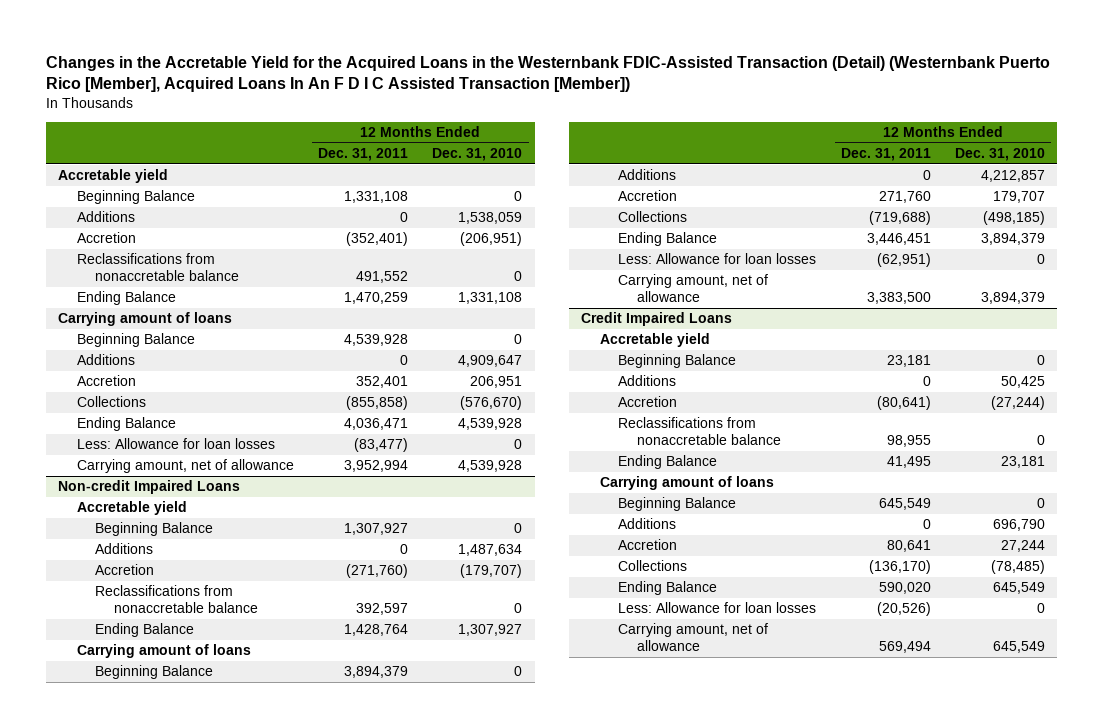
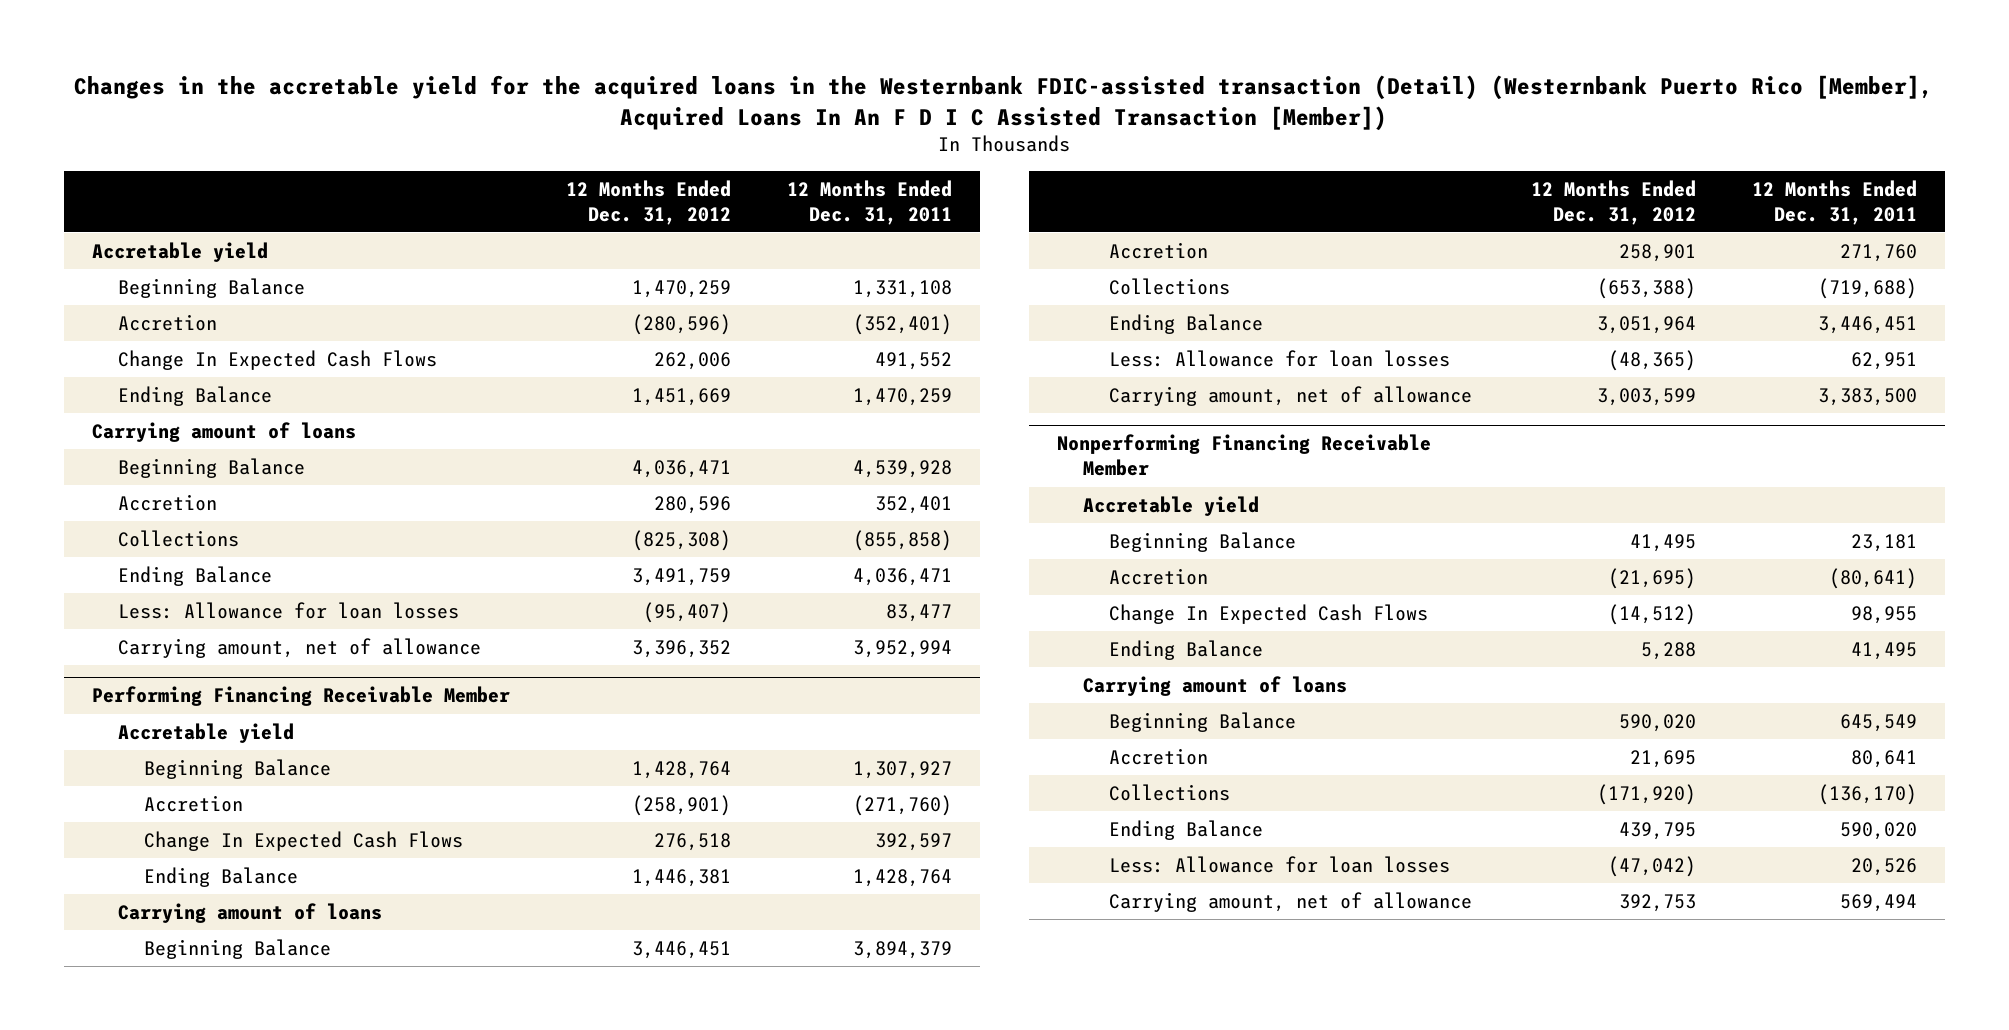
[46,55,1051,93] Changes in the Accretable Yield for the Acquired Loans in the Westernbank FDIC-Assisted Transaction (Detail) (Westernbank Puerto Rico [Member], Acquired Loans In An F D I C Assisted Transaction [Member]) -> [74,75,1934,131] Changes in the accretable yield for the acquired loans in the Westernbank FDIC-assisted transaction (Detail) (Westernbank Puerto Rico [Member], Acquired Loans In An F D I C Assisted Transaction [Member])
[432,148,523,162] Dec. 31, 2010 -> none
none -> [565,179,731,225] 12 Months Ended Dec. 31, 2012
[76,211,135,223] Additions -> none
[76,253,240,282] Reclassifications from nonaccretable balance -> [117,349,437,370] Change In Expected Cash Flows
[76,354,135,366] Additions -> none
[354,438,409,453] (83,477) -> [885,603,952,622] 83,477
[58,480,241,495] Non-credit Impaired Loans -> none
none -> [91,686,510,707] Performing Financing Receivable Member
[95,543,154,555] Additions -> none
[95,585,258,614] Reclassifications from nonaccretable balance -> [143,830,463,851] Change In Expected Cash Flows
[618,169,677,181] Additions -> none
[877,253,932,268] (62,951) -> [1850,351,1917,370] 62,951
[581,312,733,327] Credit Impaired Loans -> none
none -> [1056,434,1431,477] Nonperforming Financing Receivable Member
[618,375,677,387] Additions -> none
[618,417,781,446] Reclassifications from nonaccretable balance -> [1108,603,1428,624] Change In Expected Cash Flows
[618,518,677,530] Additions -> none
[877,602,932,617] (20,526) -> [1850,857,1917,876] 20,526

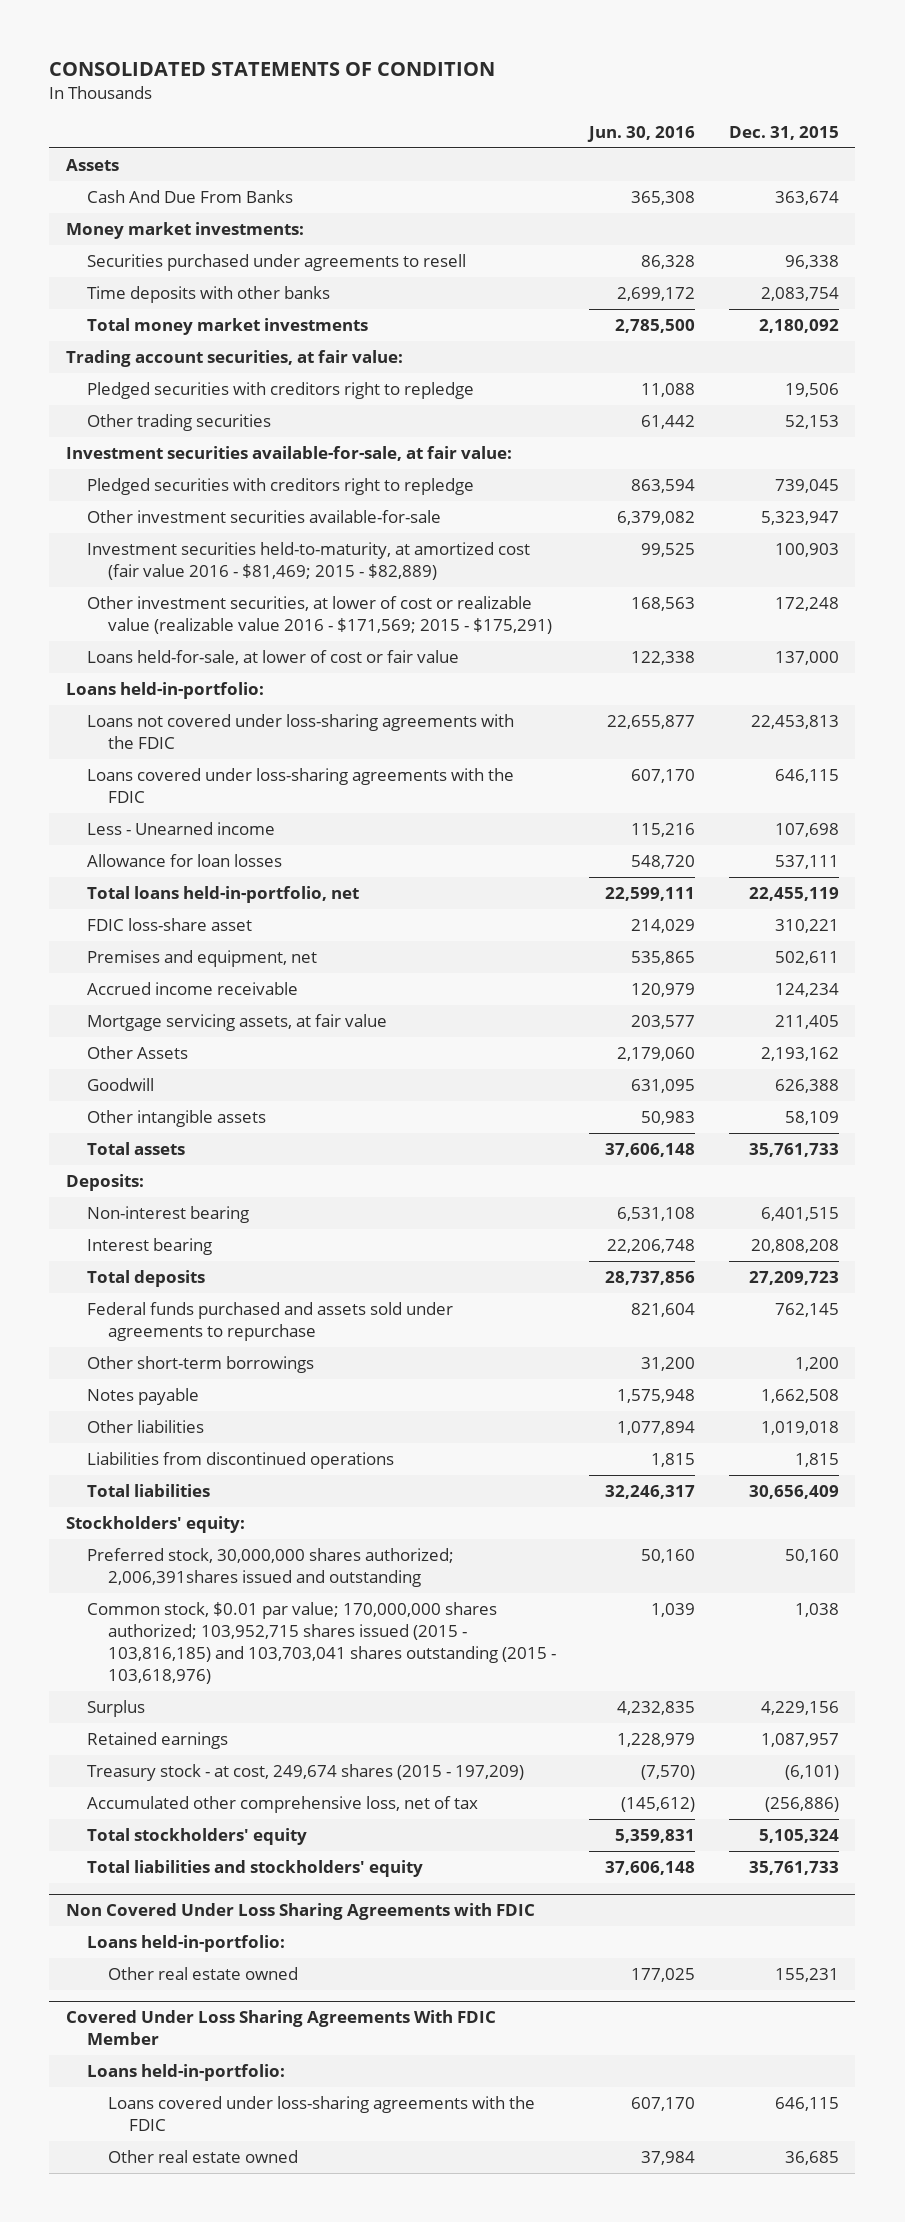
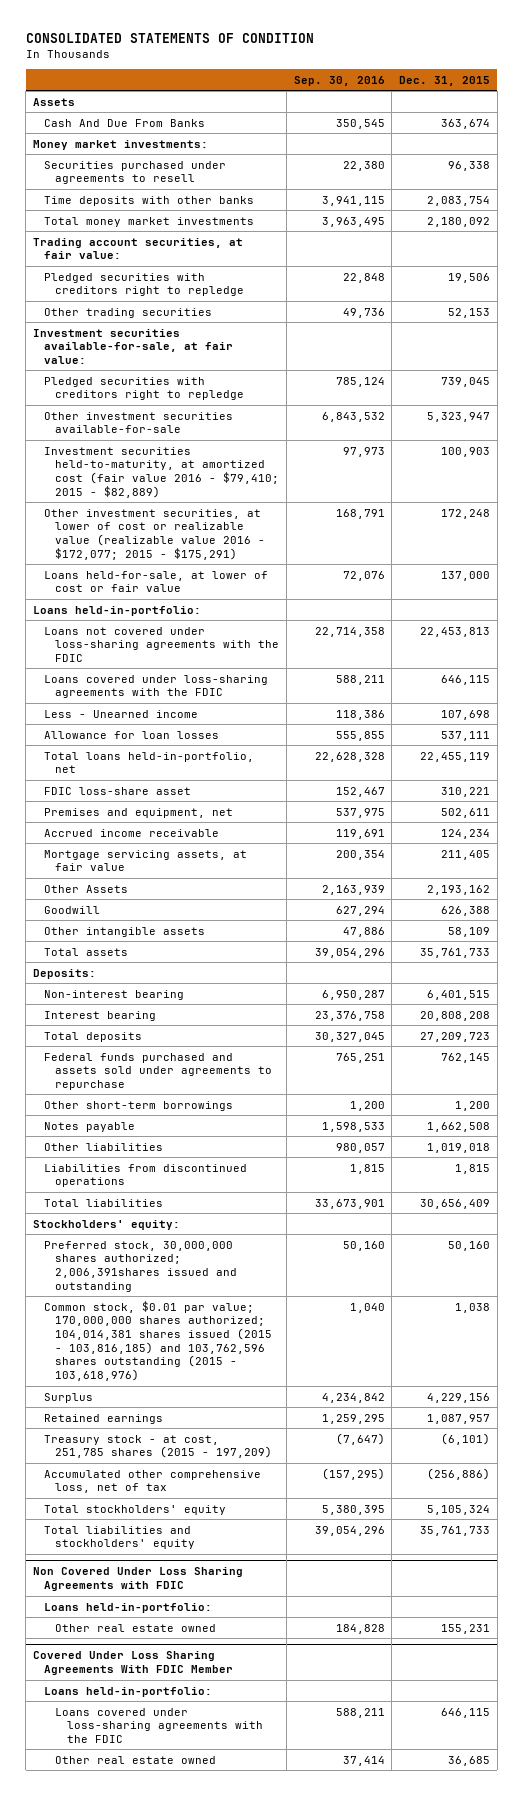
[587,126,696,143] Jun. 30, 2016 -> none
none -> [293,75,385,86] Sep. 30, 2016
[86,541,530,581] Investment securities held-to-maturity, at amortized cost (fair value 2016 - $81,469; 2015 - $82,889) -> [44,446,280,498] Investment securities held-to-maturity, at amortized cost (fair value 2016 - $79,410; 2015 - $82,889)
[86,595,552,635] Other investment securities, at lower of cost or realizable value (realizable value 2016 - $171,569; 2015 - $175,291) -> [44,508,266,560] Other investment securities, at lower of cost or realizable value (realizable value 2016 - $172,077; 2015 - $175,291)
[86,1601,556,1685] Common stock, $0.01 par value; 170,000,000 shares authorized; 103,952,715 shares issued (2015 - 103,816,185) and 103,703,041 shares outstanding (2015 - 103,618,976) -> [44,1300,273,1382] Common stock, $0.01 par value; 170,000,000 shares authorized; 104,014,381 shares issued (2015 - 103,816,185) and 103,762,596 shares outstanding (2015 - 103,618,976)
[86,1763,524,1781] Treasury stock - at cost, 249,674 shares (2015 - 197,209) -> [44,1434,273,1459] Treasury stock - at cost, 251,785 shares (2015 - 197,209)

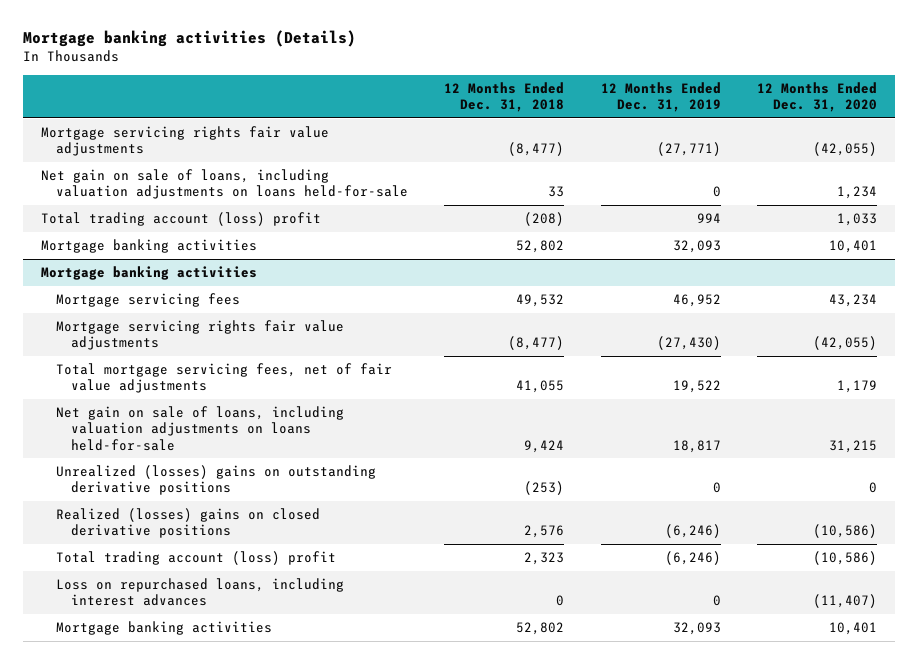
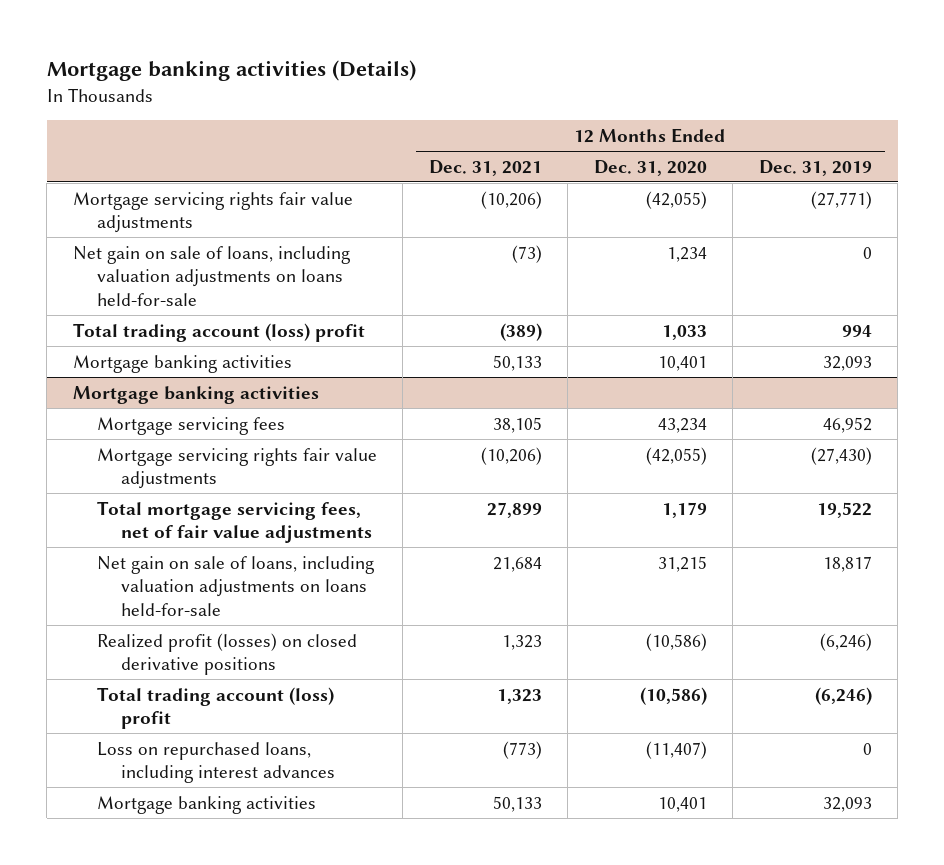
[444,81,565,113] 12 Months Ended Dec. 31, 2018 -> none
none -> [428,159,542,176] Dec. 31, 2021
[56,465,377,496] Unrealized (losses) gains on outstanding derivative positions -> none
[56,508,321,539] Realized (losses) gains on closed derivative positions -> [96,632,357,676] Realized profit (losses) on closed derivative positions

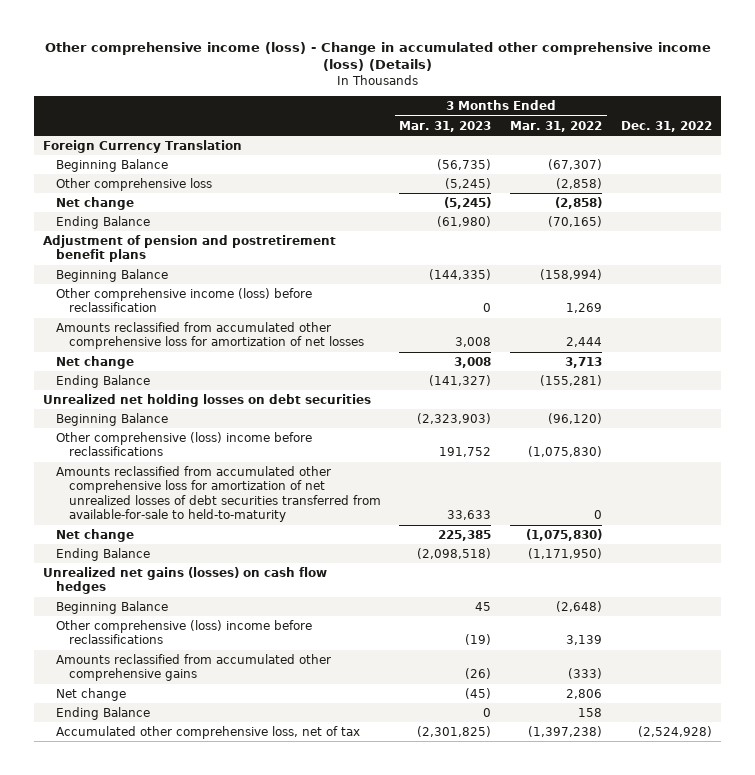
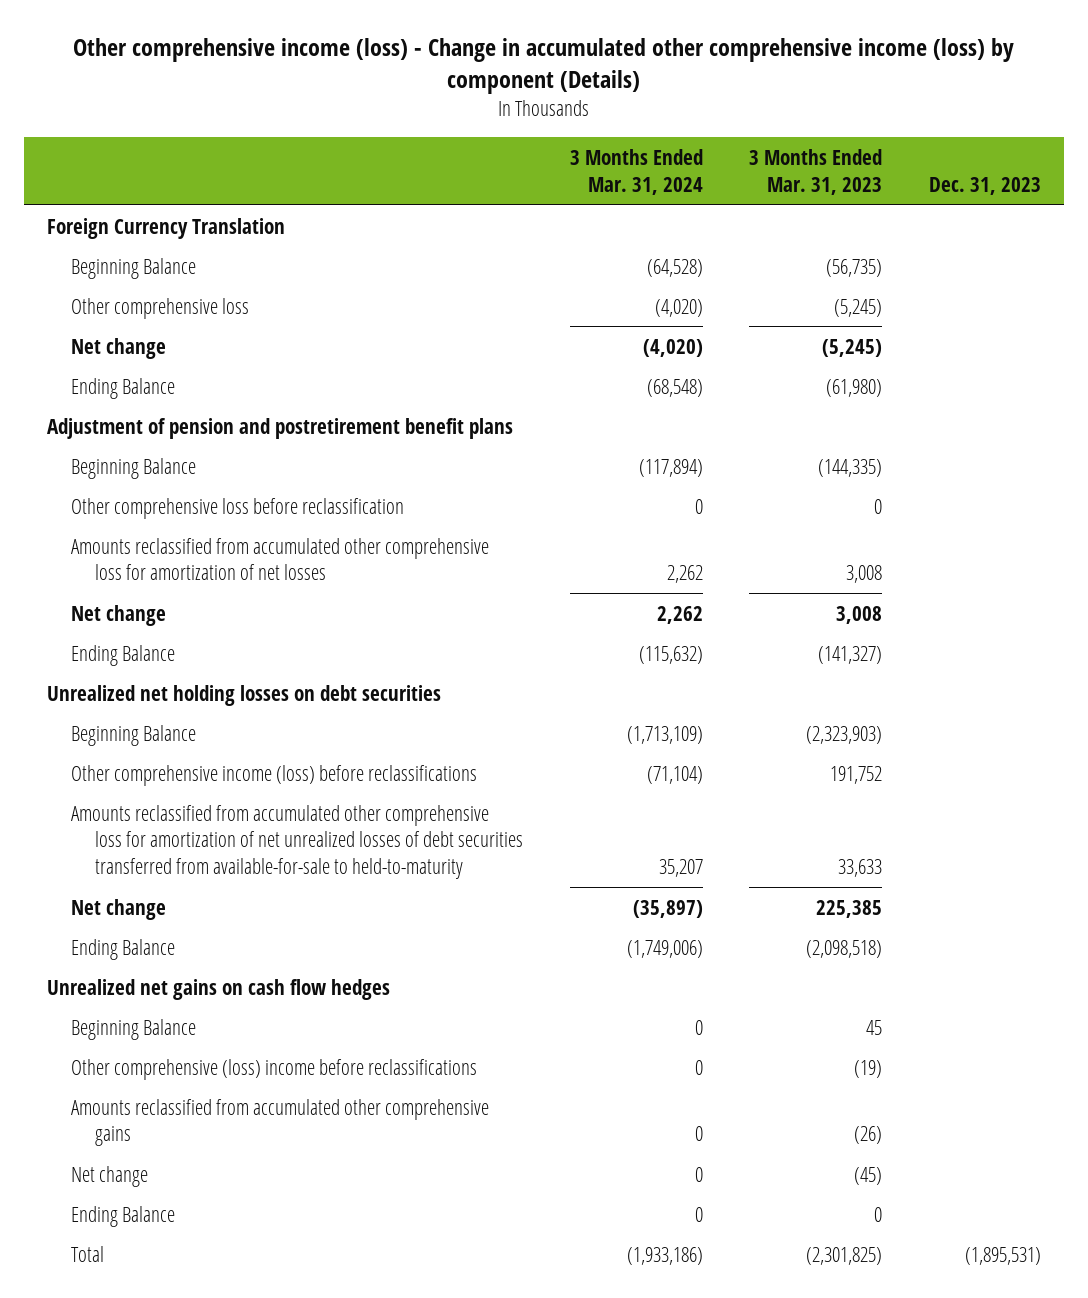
[44,41,711,72] Other comprehensive income (loss) - Change in accumulated other comprehensive income (loss) (Details) -> [72,37,1014,95] Other comprehensive income (loss) - Change in accumulated other comprehensive income (loss) by component (Details)
[510,120,603,132] Mar. 31, 2022 -> none
[620,120,712,132] Dec. 31, 2022 -> none
none -> [569,148,703,195] 3 Months Ended Mar. 31, 2024
none -> [928,176,1041,195] Dec. 31, 2023
[55,287,312,313] Other comprehensive income (loss) before reclassification -> [70,497,404,519] Other comprehensive loss before reclassification
[55,431,312,457] Other comprehensive (loss) income before reclassifications -> [70,764,477,786] Other comprehensive income (loss) before reclassifications
[43,566,328,595] Unrealized net gains (losses) on cash flow hedges -> [46,978,390,1000] Unrealized net gains on cash flow hedges
[55,725,360,739] Accumulated other comprehensive loss, net of tax -> [70,1245,104,1262] Total

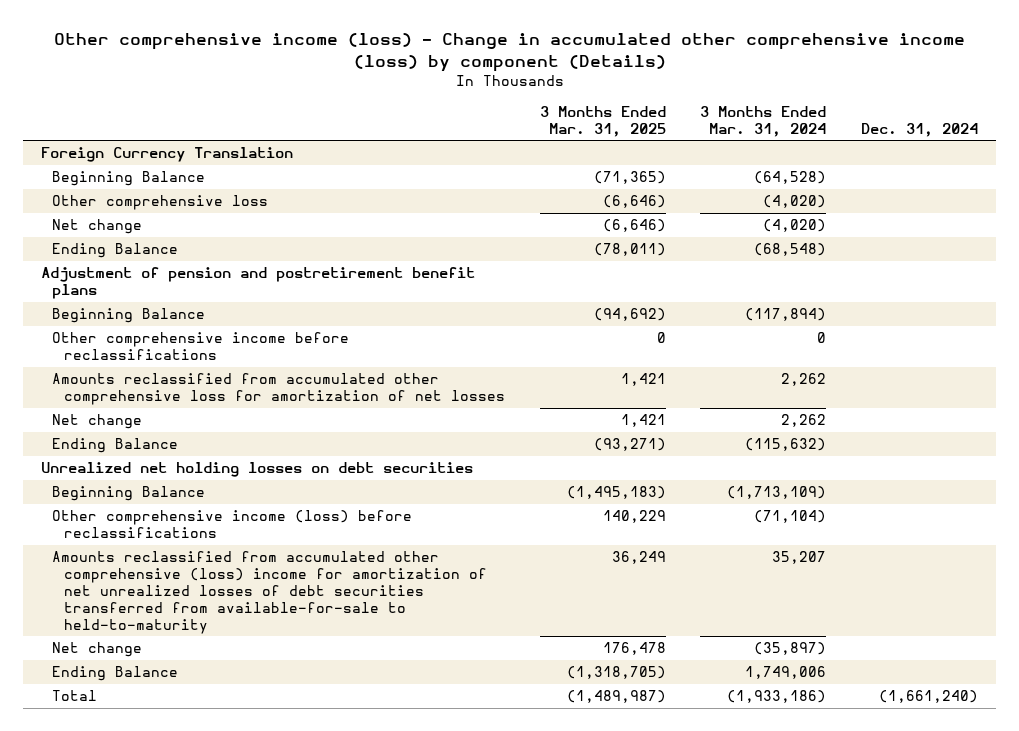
[749,148,883,195] 3 Months Ended Mar. 31, 2023 -> none
[928,176,1041,195] Dec. 31, 2023 -> none
none -> [539,105,666,137] 3 Months Ended Mar. 31, 2025
none -> [861,122,979,137] Dec. 31, 2024
[70,497,404,519] Other comprehensive loss before reclassification -> [52,332,350,361] Other comprehensive income before reclassifications
[70,804,523,880] Amounts reclassified from accumulated other comprehensive loss for amortization of net unrealized losses of debt securities transferred from available-for-sale to held-to-maturity -> [52,551,487,634] Amounts reclassified from accumulated other comprehensive (loss) income for amortization of net unrealized losses of debt securities transferred from available-for-sale to held-to-maturity
[46,978,390,1000] Unrealized net gains on cash flow hedges -> none
[70,1018,196,1040] Beginning Balance -> none
[70,1058,477,1080] Other comprehensive (loss) income before reclassifications -> none
[70,1098,489,1147] Amounts reclassified from accumulated other comprehensive gains -> none
[70,1165,148,1187] Net change -> none
[70,1205,175,1227] Ending Balance -> none
[626,939,703,958] (1,749,006) -> [745,666,827,680] 1,749,006

